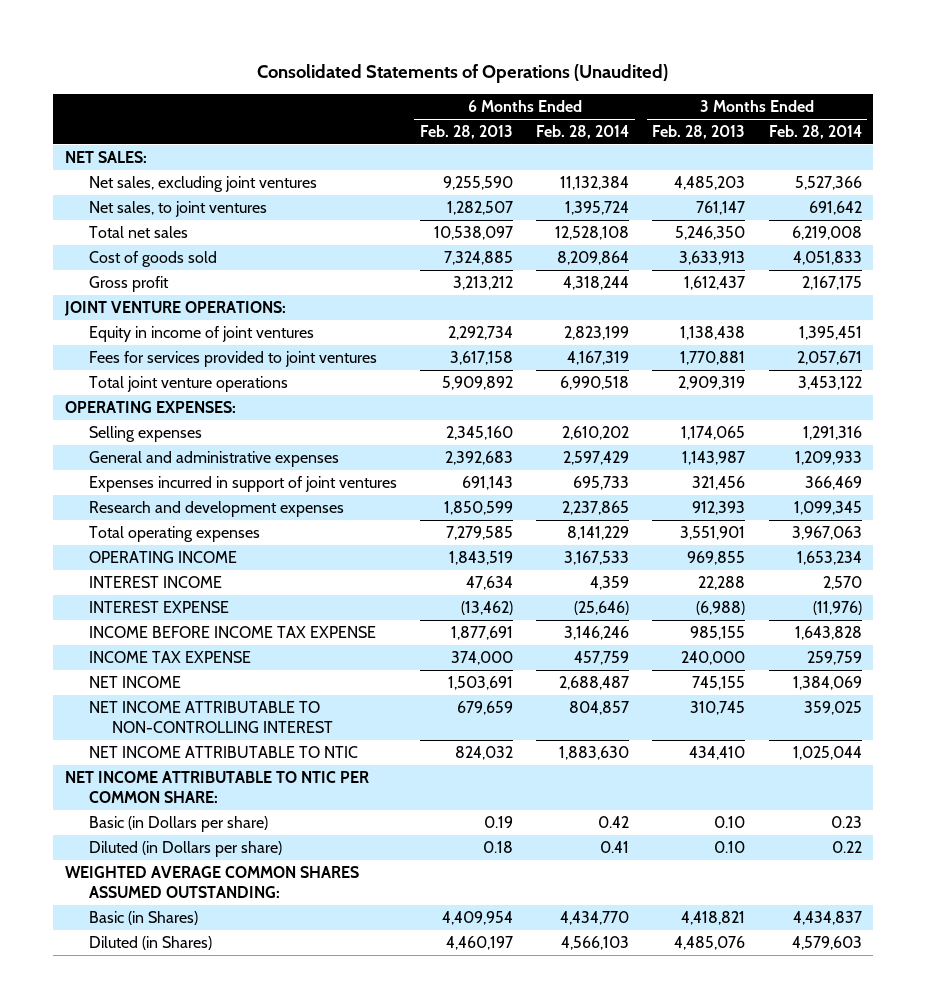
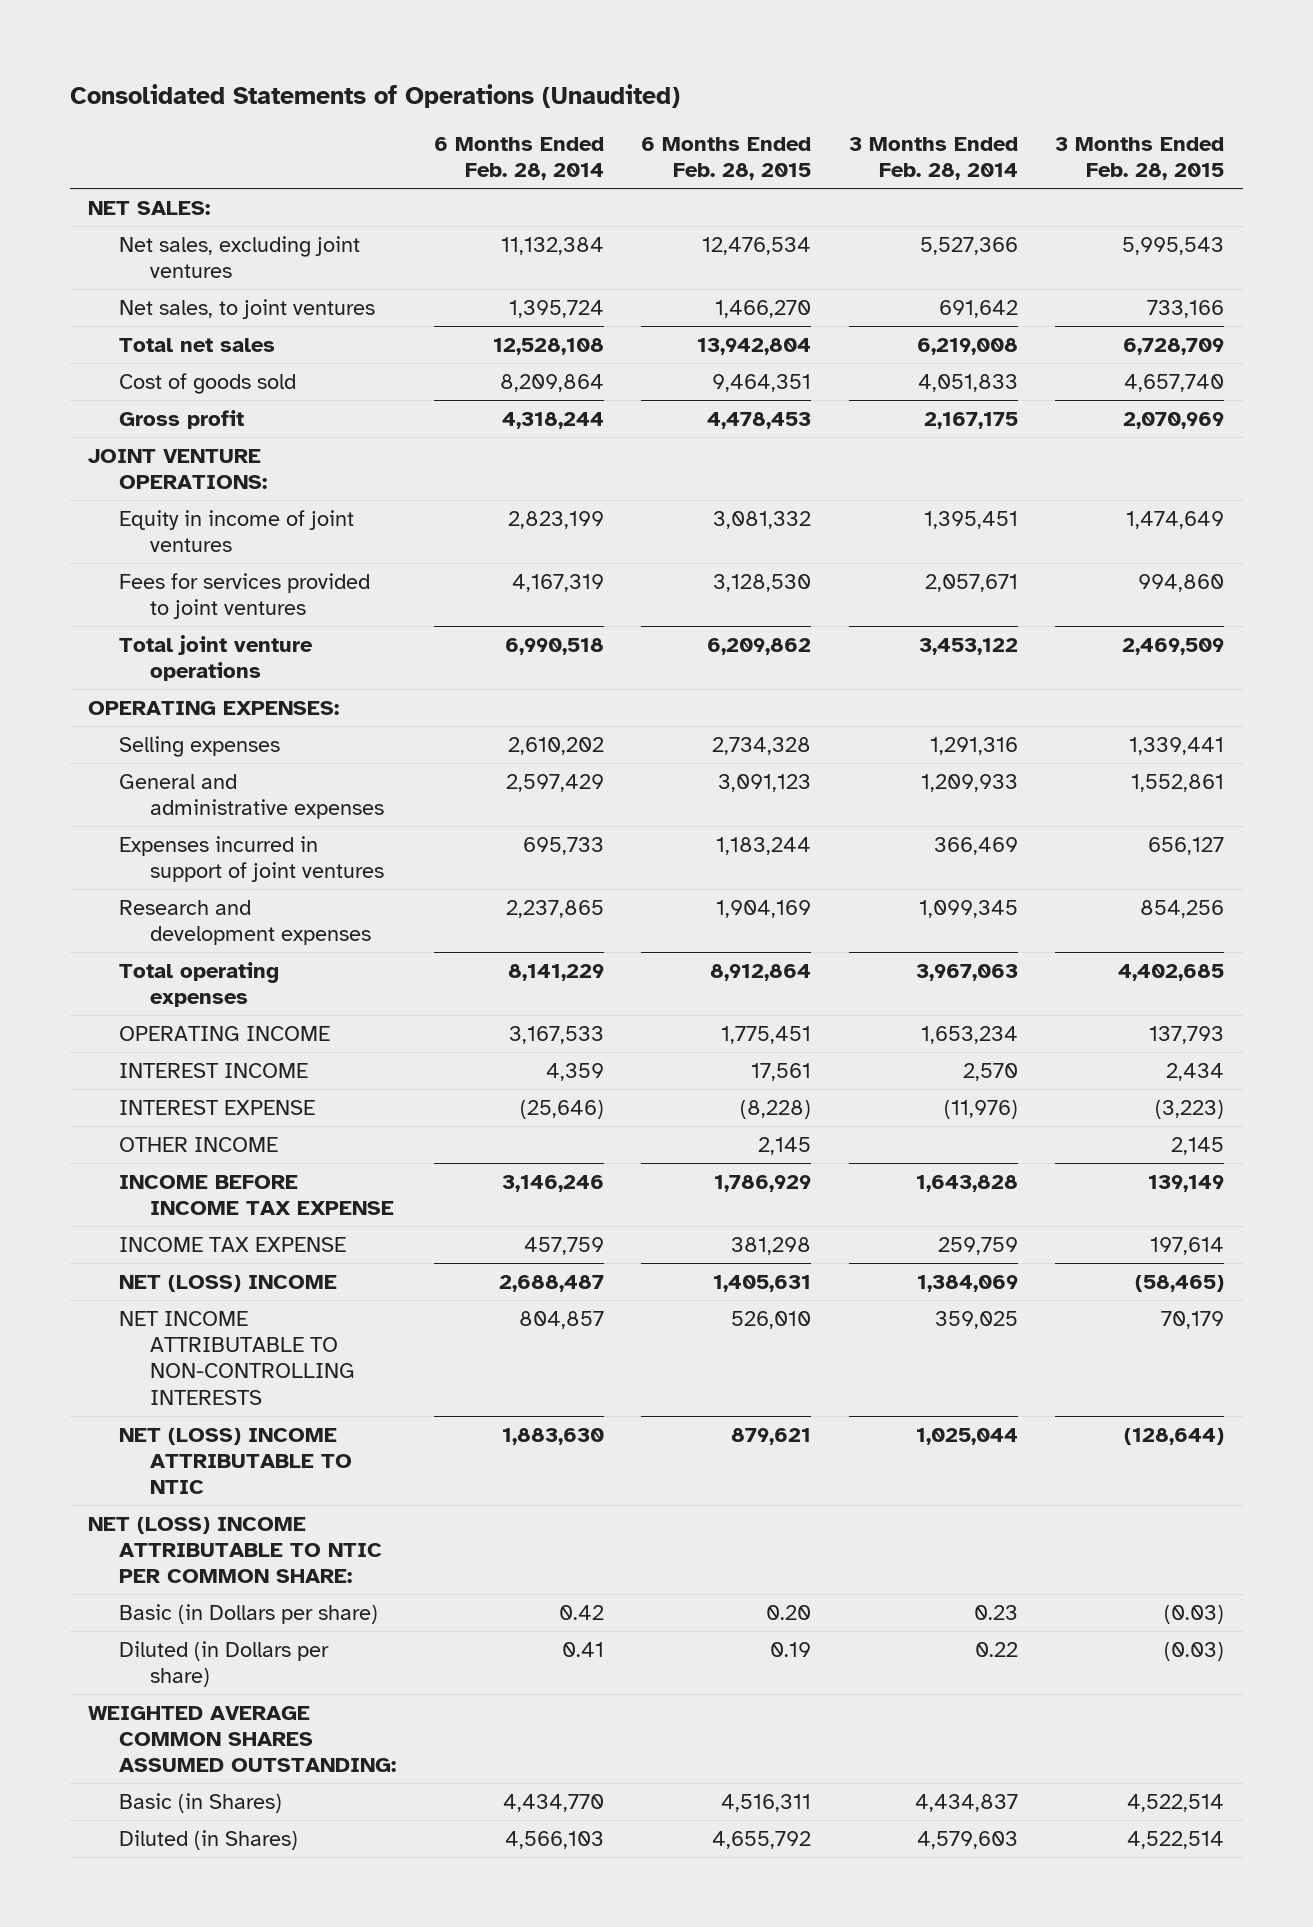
[419,125,513,140] Feb. 28, 2013 -> none
[652,125,746,140] Feb. 28, 2013 -> none
none -> [641,137,812,181] 6 Months Ended Feb. 28, 2015
none -> [1055,137,1225,181] 3 Months Ended Feb. 28, 2015
none -> [119,1136,279,1152] OTHER INCOME
[88,675,181,688] NET INCOME -> [119,1274,338,1292] NET (LOSS) INCOME
[88,700,334,734] NET INCOME ATTRIBUTABLE TO NON-CONTROLLING INTEREST -> [119,1310,355,1405] NET INCOME ATTRIBUTABLE TO NON-CONTROLLING INTERESTS
[88,745,358,758] NET INCOME ATTRIBUTABLE TO NTIC -> [119,1427,352,1495] NET (LOSS) INCOME ATTRIBUTABLE TO NTIC
[64,770,369,804] NET INCOME ATTRIBUTABLE TO NTIC PER COMMON SHARE: -> [88,1516,383,1584] NET (LOSS) INCOME ATTRIBUTABLE TO NTIC PER COMMON SHARE:

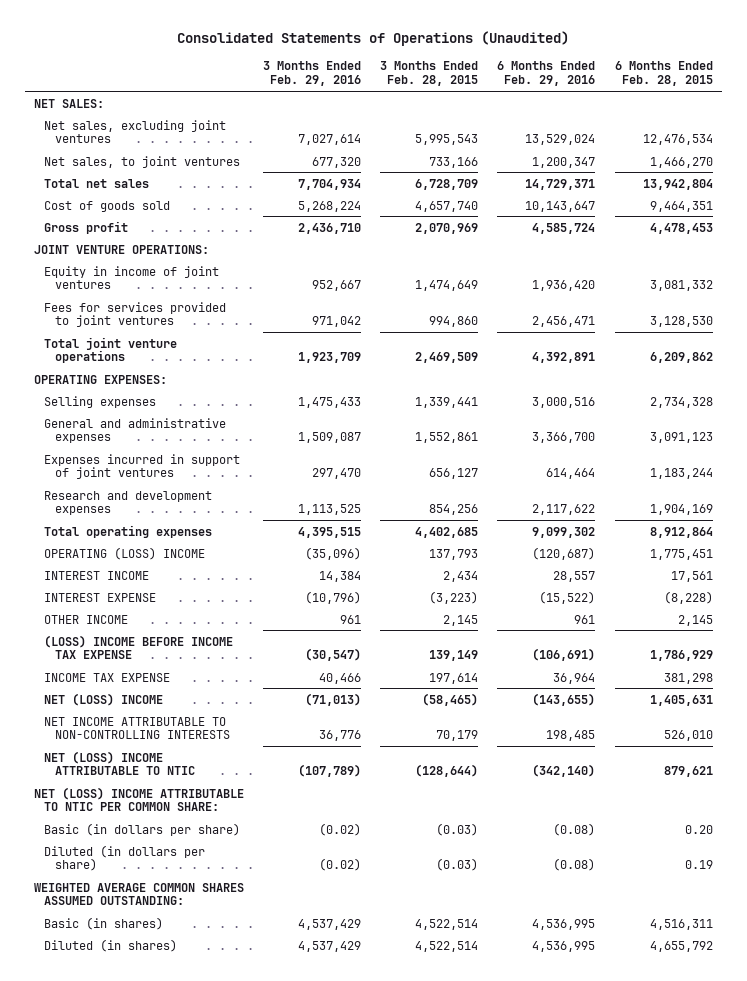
[433,137,604,181] 6 Months Ended Feb. 28, 2014 -> none
[848,137,1018,181] 3 Months Ended Feb. 28, 2014 -> none
none -> [263,61,362,87] 3 Months Ended Feb. 29, 2016
none -> [497,61,596,87] 6 Months Ended Feb. 29, 2016
[119,1025,331,1041] OPERATING INCOME -> [44,546,206,560] OPERATING (LOSS) INCOME
[119,1174,394,1216] INCOME BEFORE INCOME TAX EXPENSE -> [44,634,234,660] (LOSS) INCOME BEFORE INCOME TAX EXPENSE
[119,1603,379,1624] Basic (in Dollars per share) -> [44,822,241,836] Basic (in dollars per share)
[119,1640,330,1688] Diluted (in Dollars per share) -> [44,844,206,872] Diluted (in dollars per share)
[119,1792,283,1813] Basic (in Shares) -> [44,916,164,930] Basic (in shares)
[119,1829,299,1850] Diluted (in Shares) -> [44,938,178,952] Diluted (in shares)

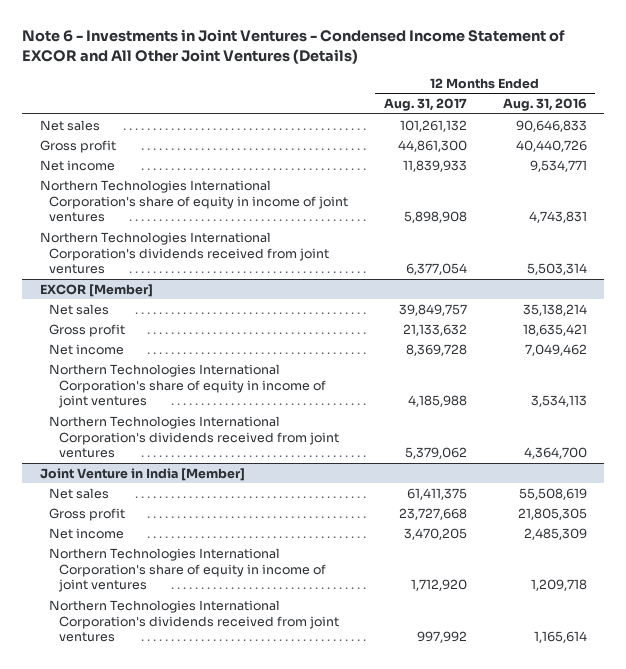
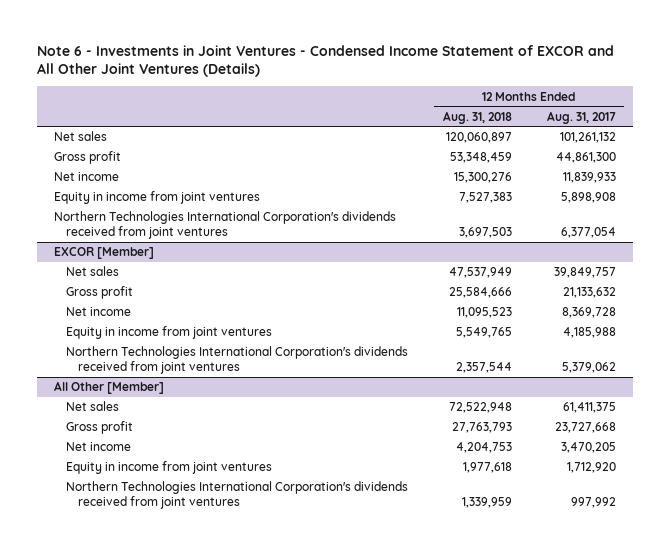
[502,98,587,112] Aug. 31, 2016 -> none
none -> [442,110,512,124] Aug. 31, 2018
[39,179,349,223] Northern Technologies International Corporation's share of equity in income of joint ventures -> [54,191,261,205] Equity in income from joint ventures
[49,363,327,409] Northern Technologies International Corporation's share of equity in income of joint ventures -> [66,326,273,340] Equity in income from joint ventures
[39,467,245,481] Joint Venture in India [Member] -> none
none -> [54,381,165,395] All Other [Member]
[49,547,327,593] Northern Technologies International Corporation's share of equity in income of joint ventures -> [66,461,273,475] Equity in income from joint ventures

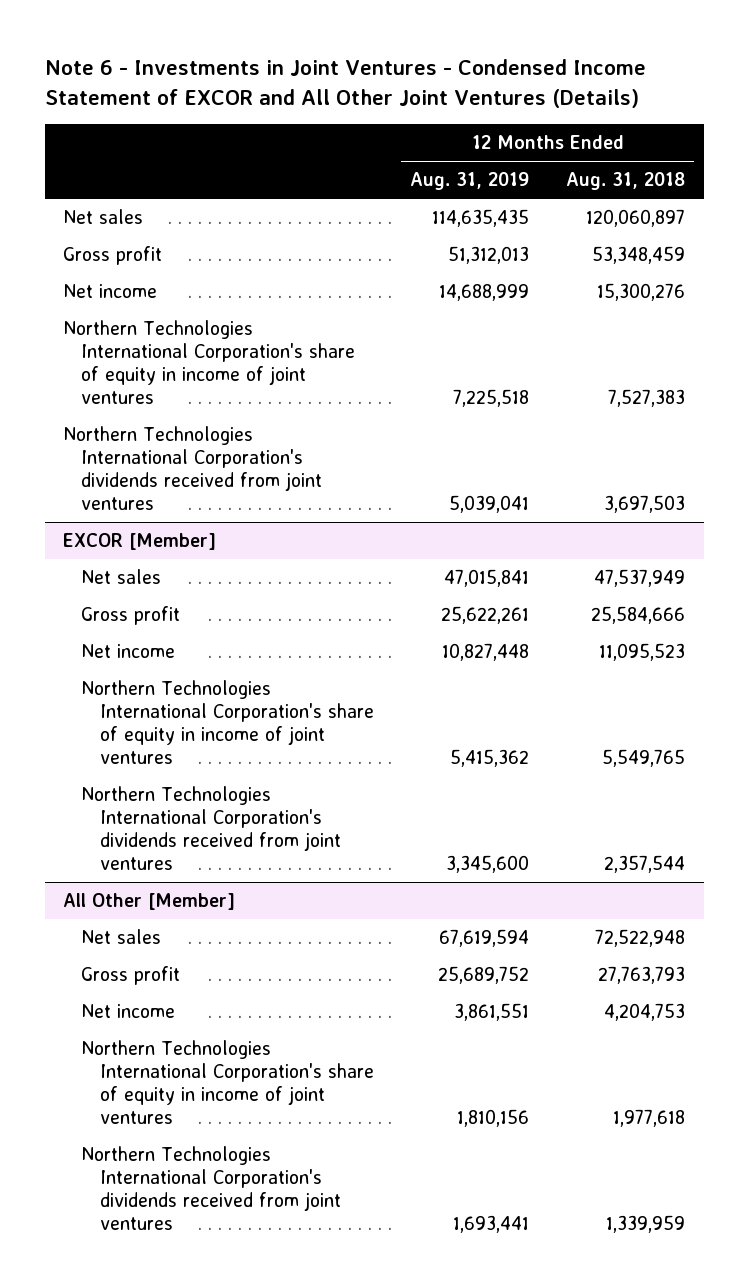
[546,110,616,124] Aug. 31, 2017 -> none
none -> [410,172,530,191] Aug. 31, 2019
[54,191,261,205] Equity in income from joint ventures -> [63,320,356,405] Northern Technologies International Corporation's share of equity in income of joint ventures
[66,326,273,340] Equity in income from joint ventures -> [81,680,374,765] Northern Technologies International Corporation's share of equity in income of joint ventures
[66,461,273,475] Equity in income from joint ventures -> [81,1040,374,1125] Northern Technologies International Corporation's share of equity in income of joint ventures

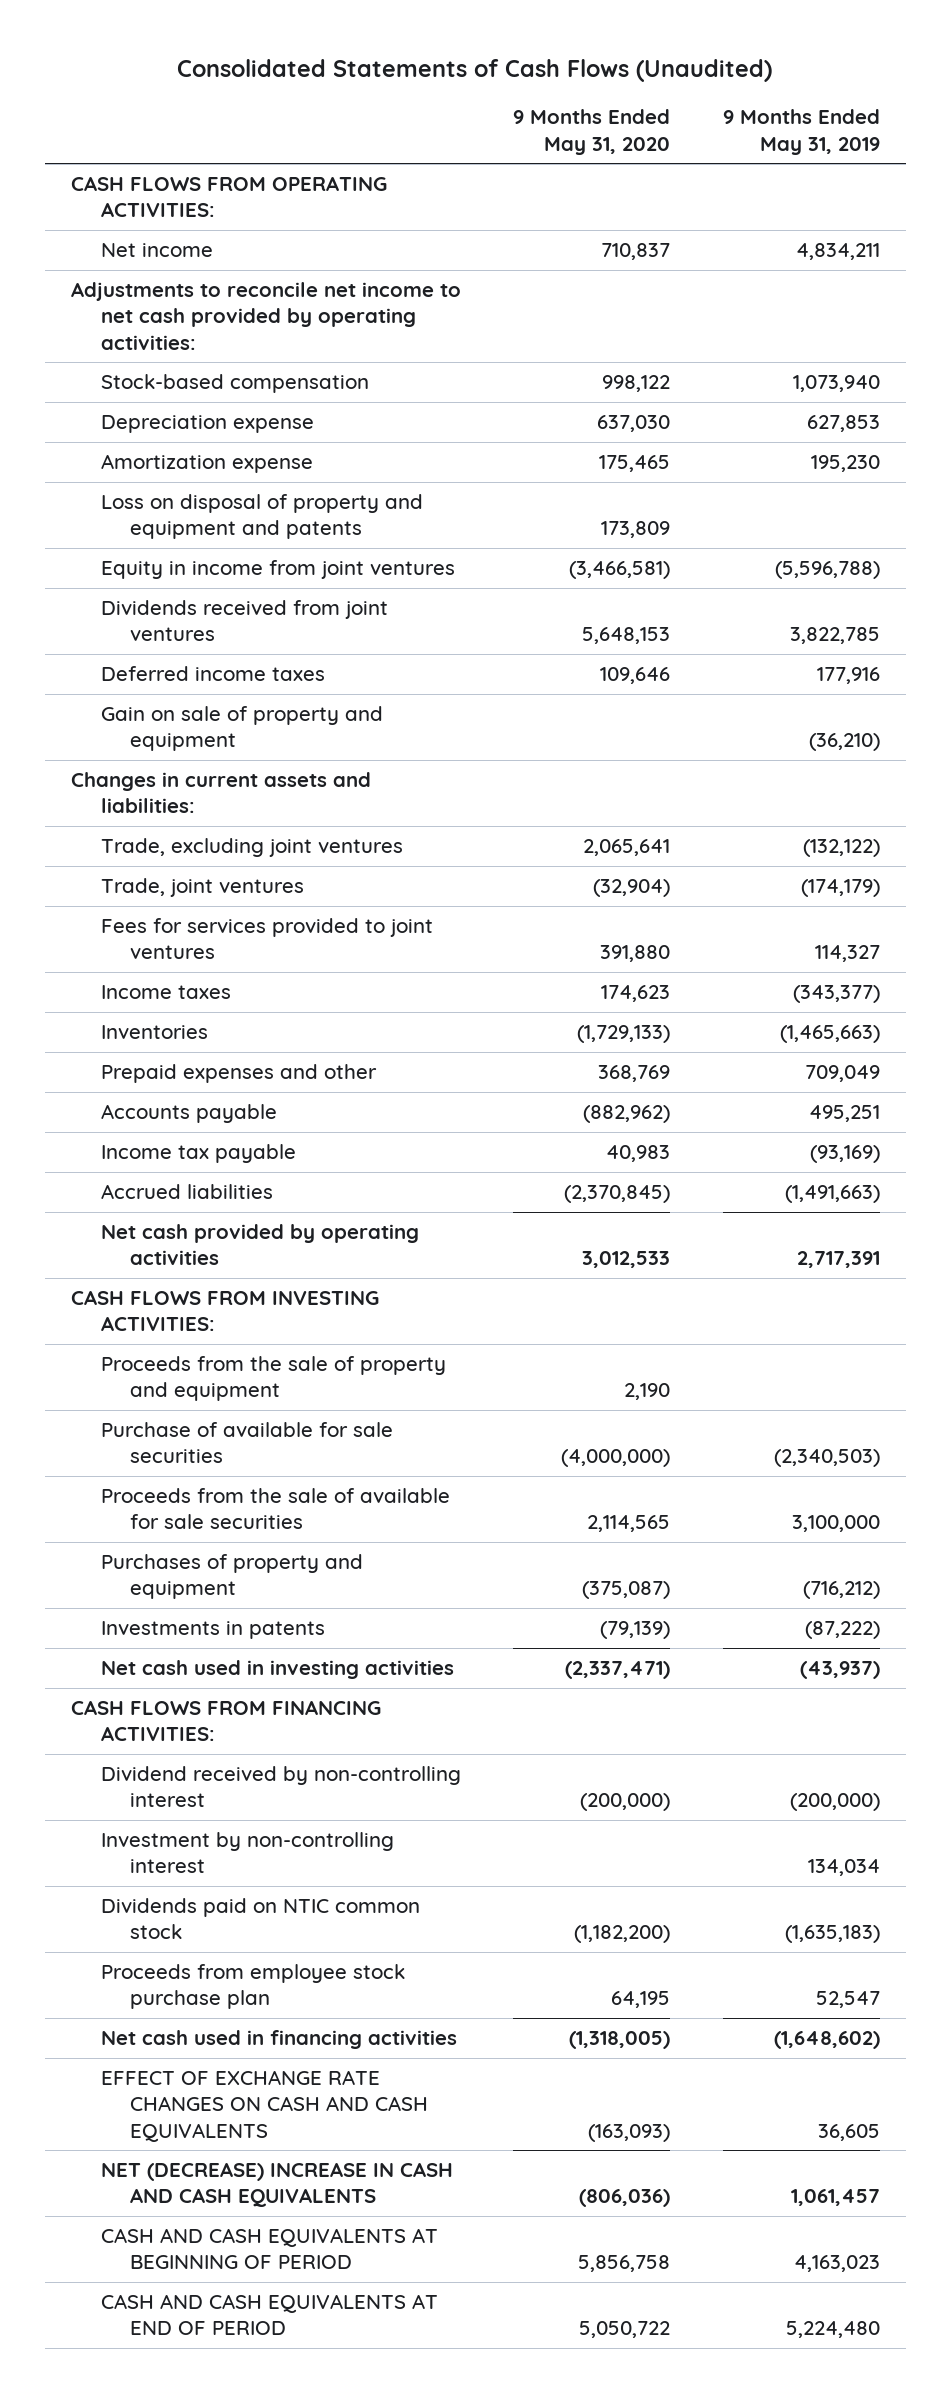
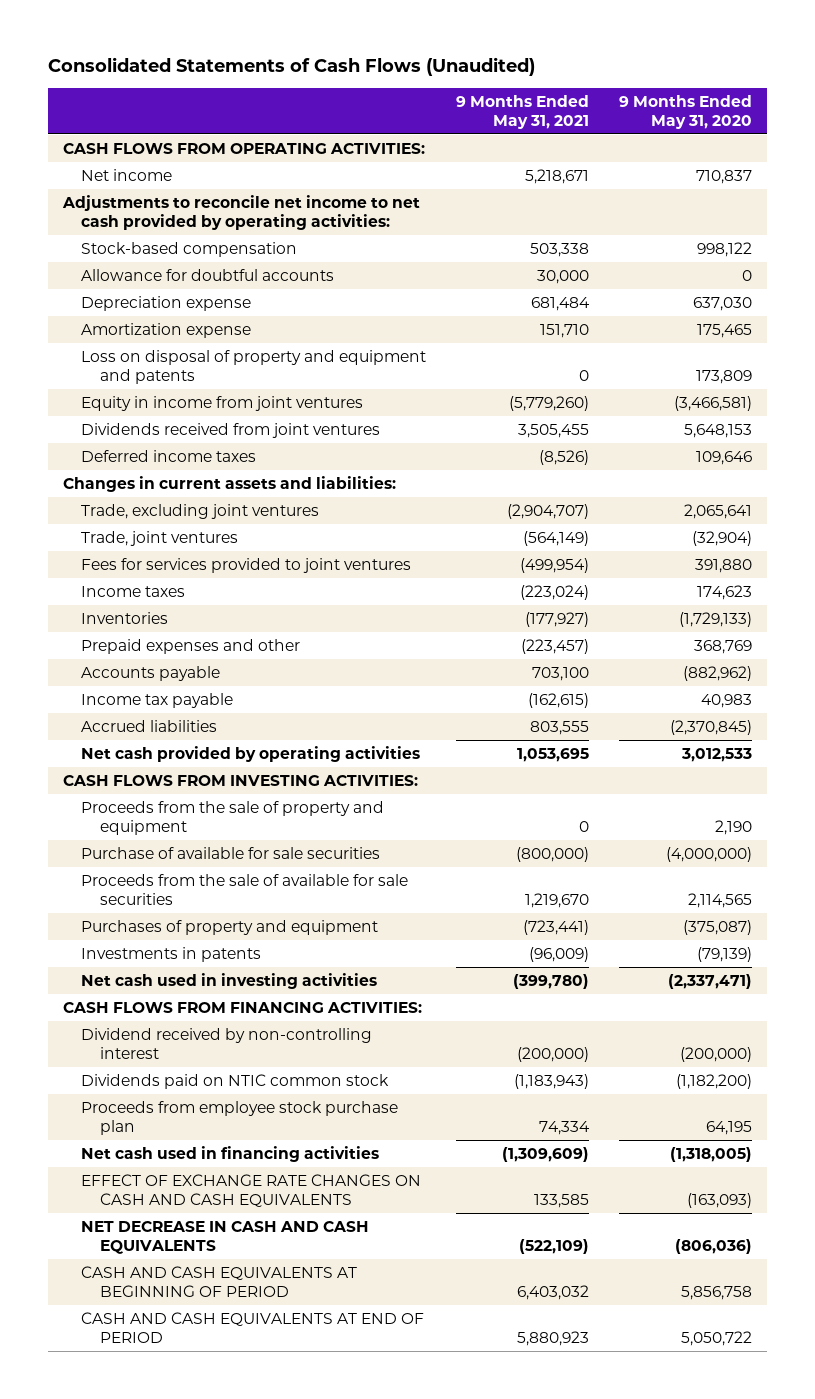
[722,109,880,155] 9 Months Ended May 31, 2019 -> none
none -> [456,94,590,130] 9 Months Ended May 31, 2021
none -> [81,268,335,281] Allowance for doubtful accounts
[100,706,383,752] Gain on sale of property and equipment -> none
[100,1832,394,1874] Investment by non-controlling interest -> none
[100,2162,453,2208] NET (DECREASE) INCREASE IN CASH AND CASH EQUIVALENTS -> [81,1220,370,1254] NET DECREASE IN CASH AND CASH EQUIVALENTS

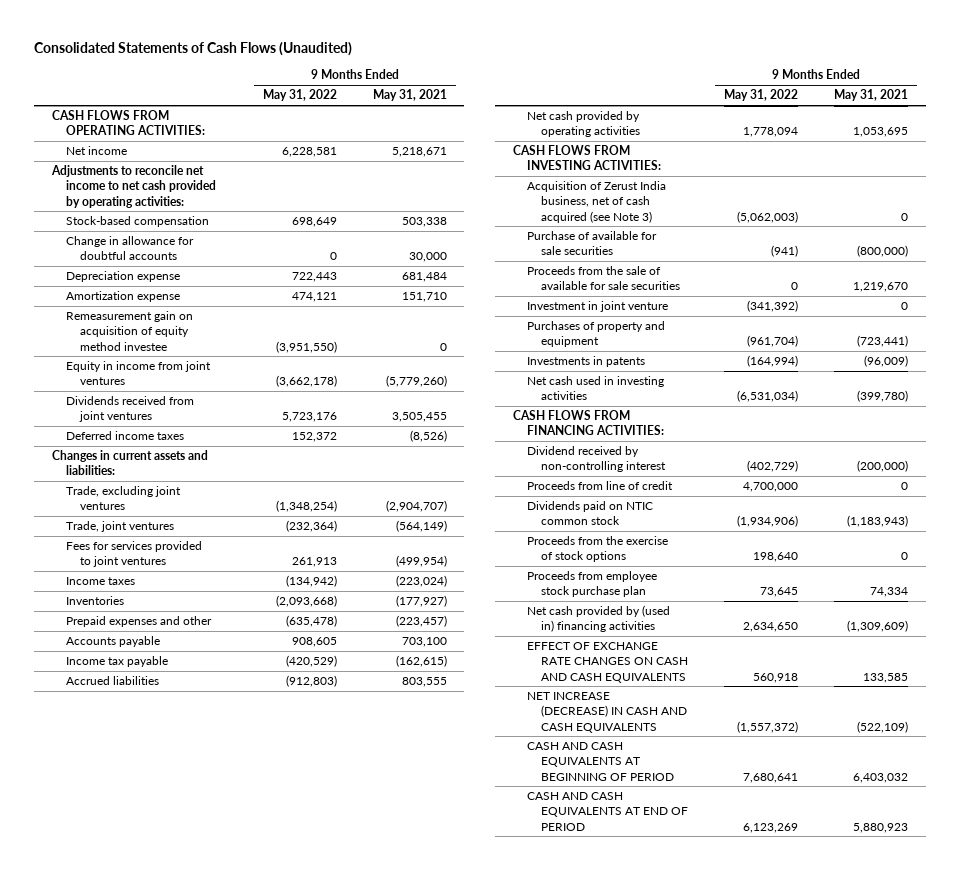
[618,94,752,130] 9 Months Ended May 31, 2020 -> none
none -> [262,89,337,102] May 31, 2022
[81,268,335,281] Allowance for doubtful accounts -> [65,236,194,261] Change in allowance for doubtful accounts
[81,349,427,384] Loss on disposal of property and equipment and patents -> none
none -> [65,311,193,351] Remeasurement gain on acquisition of equity method investee
[81,800,385,835] Proceeds from the sale of property and equipment -> none
none -> [527,181,667,223] Acquisition of Zerust India business, net of cash acquired (see Note 3)
none -> [527,301,669,313] Investment in joint venture
none -> [527,481,674,491] Proceeds from line of credit
none -> [527,536,669,563] Proceeds from the exercise of stock options
[81,1145,380,1162] Net cash used in financing activities -> [527,605,671,633] Net cash provided by (used in) financing activities
[81,1220,370,1254] NET DECREASE IN CASH AND CASH EQUIVALENTS -> [527,692,688,733] NET INCREASE (DECREASE) IN CASH AND CASH EQUIVALENTS

